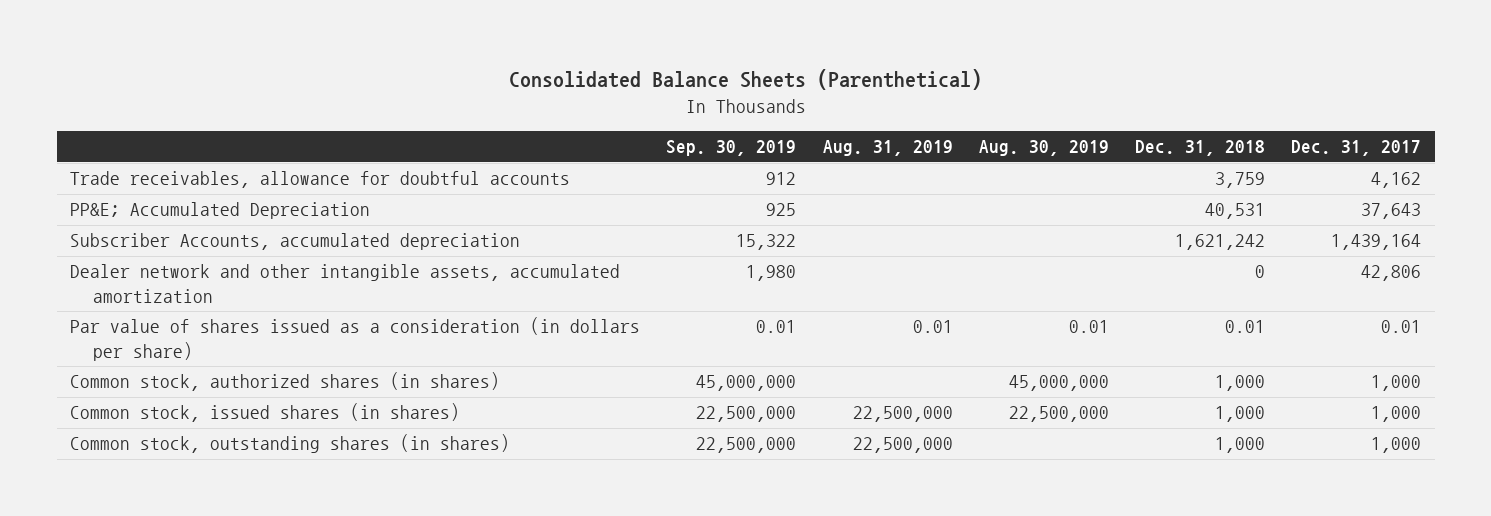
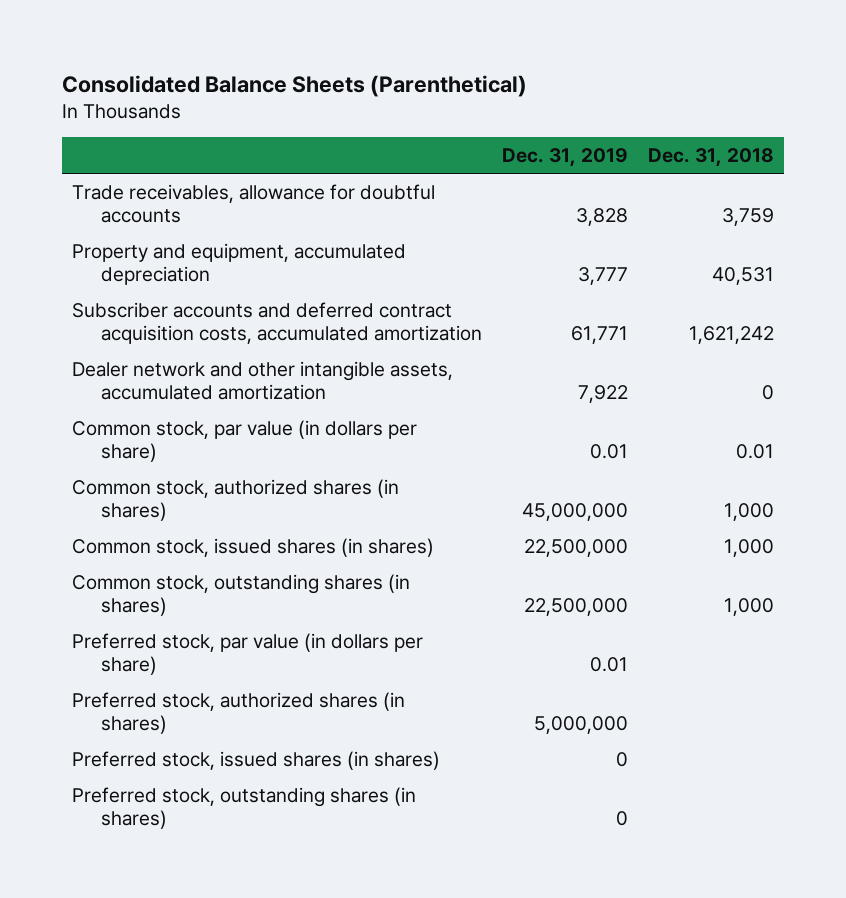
[666,140,797,157] Sep. 30, 2019 -> none
[822,140,953,157] Aug. 31, 2019 -> none
[978,140,1109,157] Aug. 30, 2019 -> none
[1291,140,1422,157] Dec. 31, 2017 -> none
none -> [502,147,629,167] Dec. 31, 2019
[69,202,370,220] PP&E; Accumulated Depreciation -> [71,242,406,285] Property and equipment, accumulated depreciation
[69,233,520,251] Subscriber Accounts, accumulated depreciation -> [71,301,483,344] Subscriber accounts and deferred contract acquisition costs, accumulated amortization
[69,317,640,361] Par value of shares issued as a consideration (in dollars per share) -> [71,419,417,462] Common stock, par value (in dollars per share)
none -> [71,632,423,675] Preferred stock, par value (in dollars per share)
none -> [71,691,405,734] Preferred stock, authorized shares (in shares)
none -> [71,750,440,770] Preferred stock, issued shares (in shares)
none -> [71,786,416,829] Preferred stock, outstanding shares (in shares)

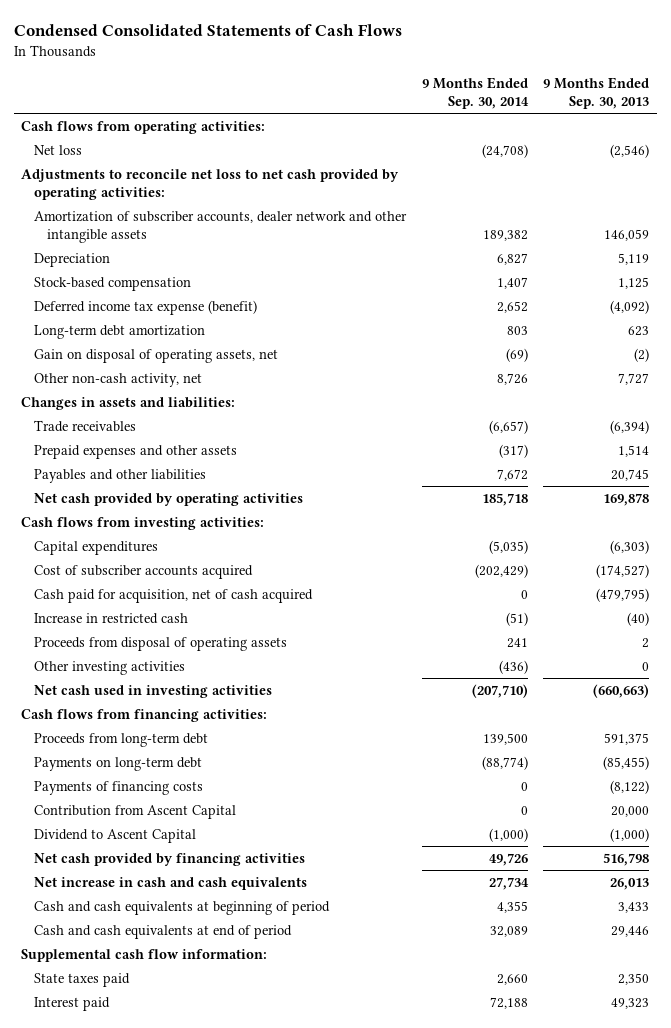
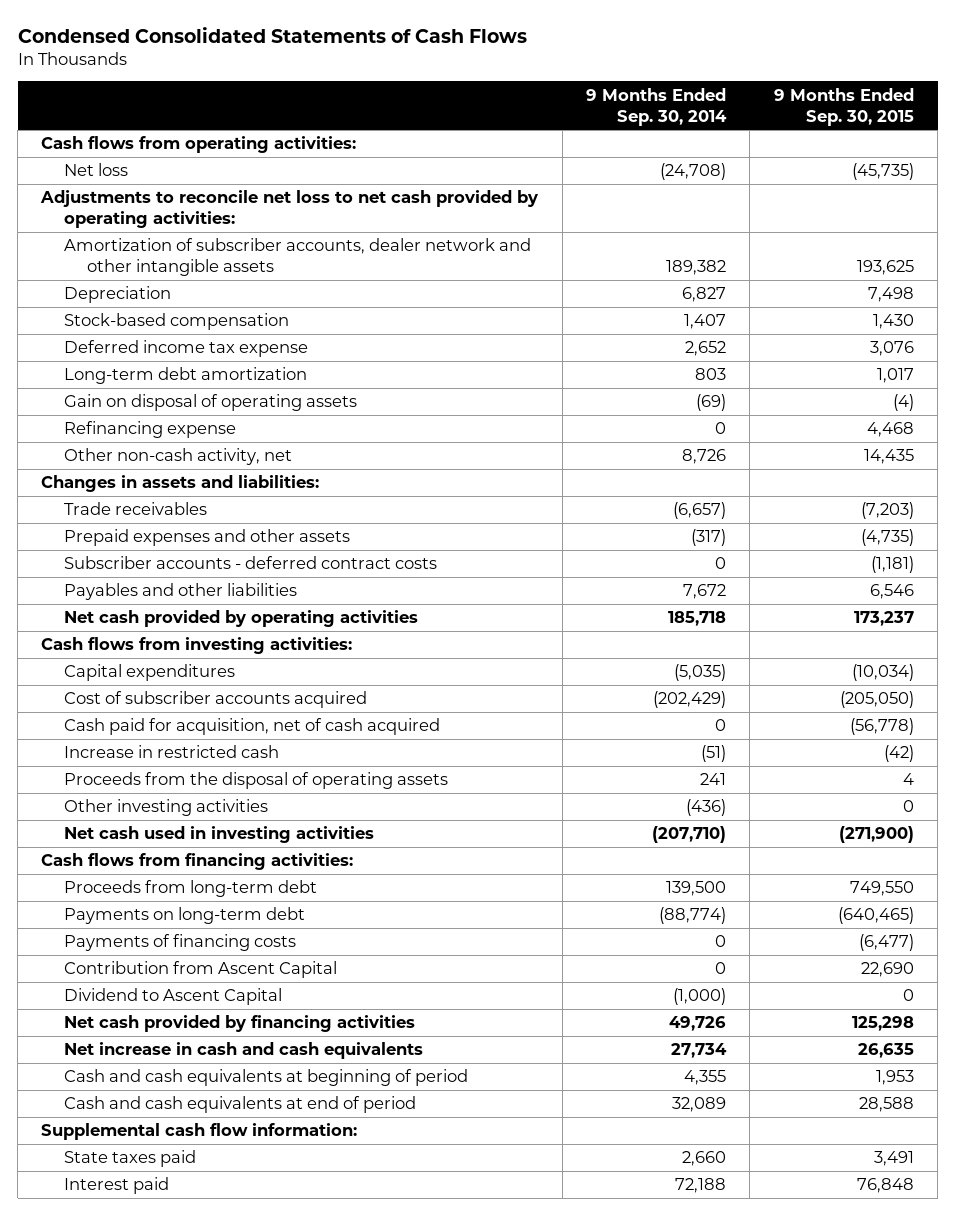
[543,76,650,109] 9 Months Ended Sep. 30, 2013 -> none
none -> [773,87,914,126] 9 Months Ended Sep. 30, 2015
[34,299,258,315] Deferred income tax expense (benefit) -> [63,340,308,358] Deferred income tax expense
[34,348,279,363] Gain on disposal of operating assets, net -> [63,394,357,412] Gain on disposal of operating assets
none -> [63,421,236,439] Refinancing expense
none -> [63,556,437,570] Subscriber accounts - deferred contract costs
[34,636,288,651] Proceeds from disposal of operating assets -> [63,772,448,790] Proceeds from the disposal of operating assets

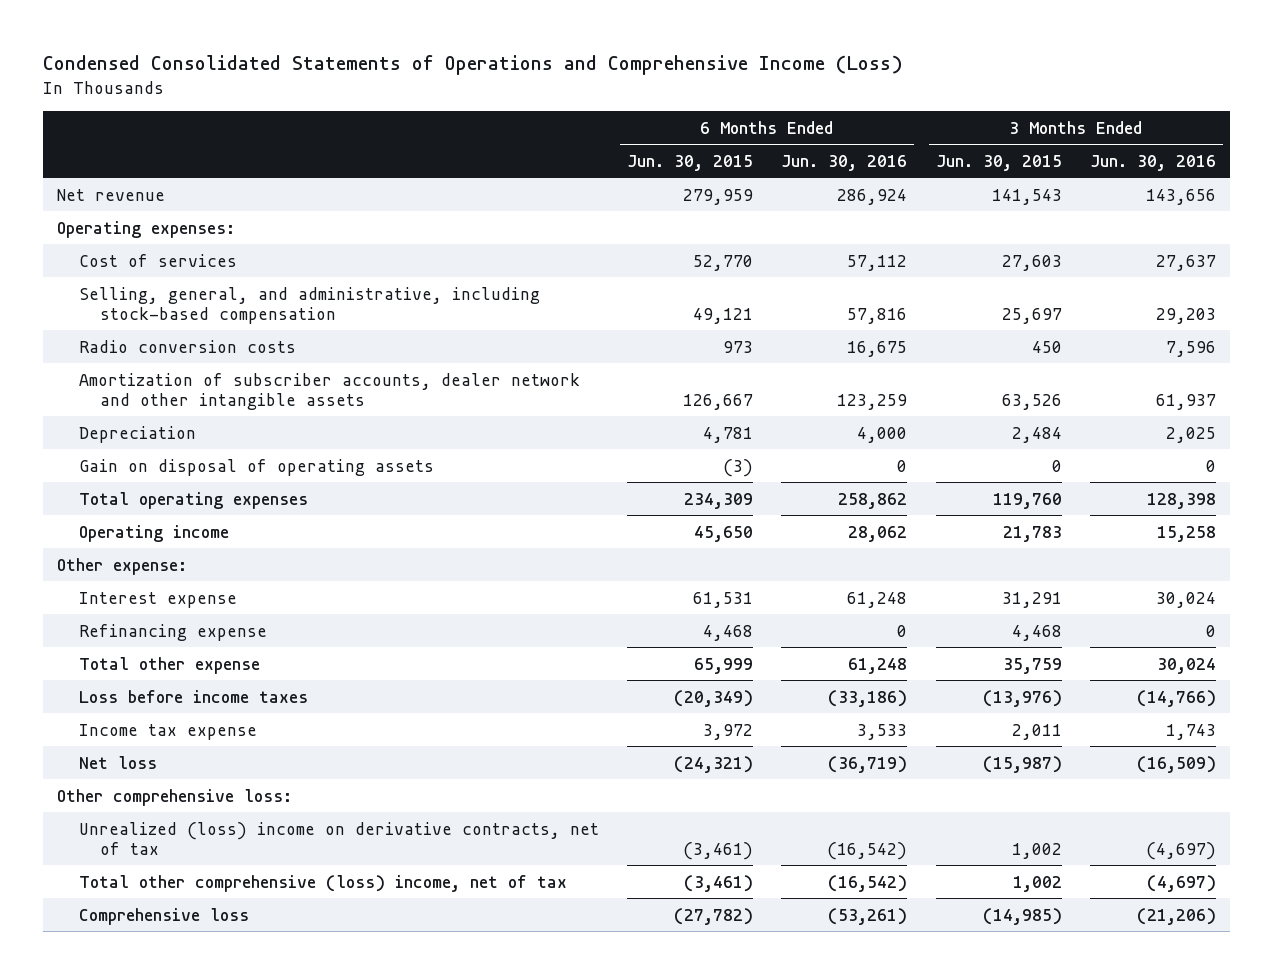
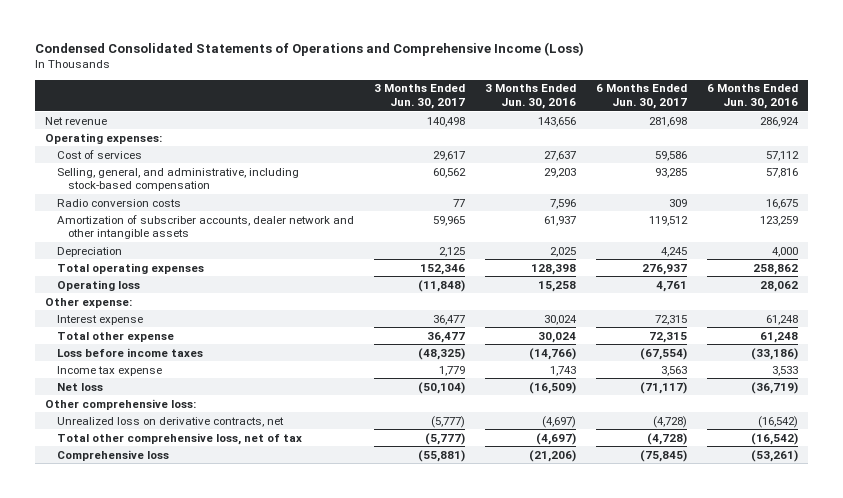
[626,154,753,171] Jun. 30, 2015 -> none
[935,154,1062,171] Jun. 30, 2015 -> none
none -> [373,84,465,110] 3 Months Ended Jun. 30, 2017
none -> [595,84,687,110] 6 Months Ended Jun. 30, 2017
[78,458,434,476] Gain on disposal of operating assets -> none
[78,524,229,542] Operating income -> [56,279,140,291] Operating loss
[78,623,267,641] Refinancing expense -> none
[78,821,599,855] Unrealized (loss) income on derivative contracts, net of tax -> [56,416,284,427] Unrealized loss on derivative contracts, net
[78,874,567,892] Total other comprehensive (loss) income, net of tax -> [56,432,302,445] Total other comprehensive loss, net of tax

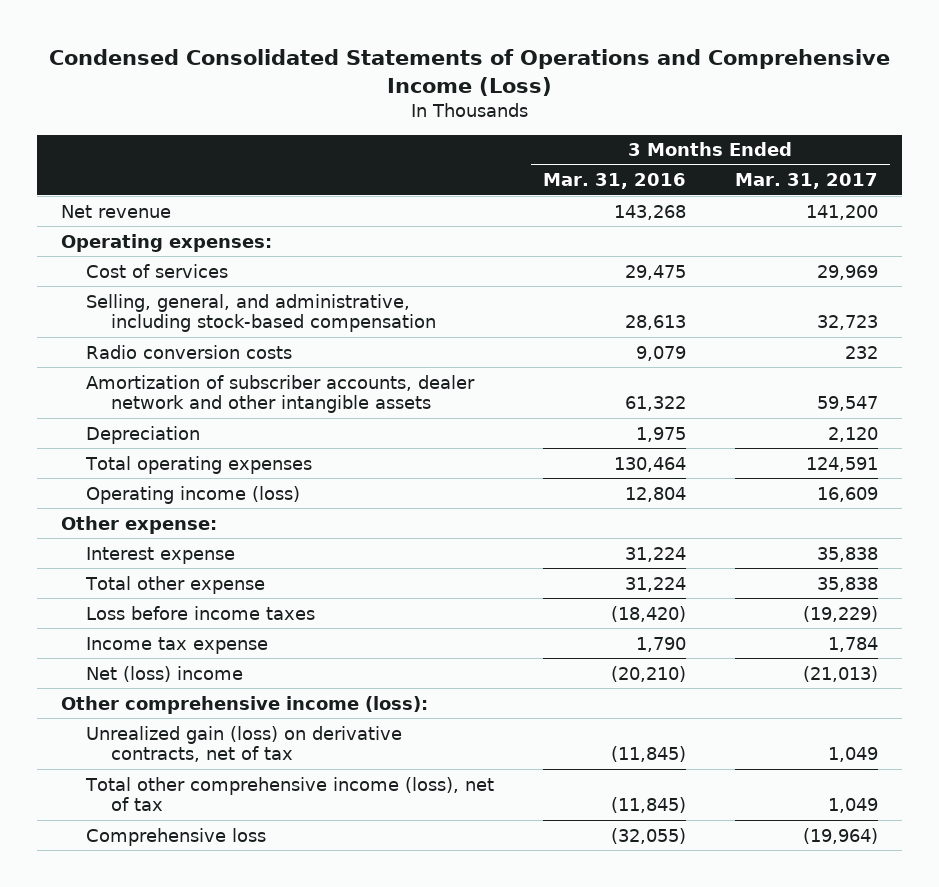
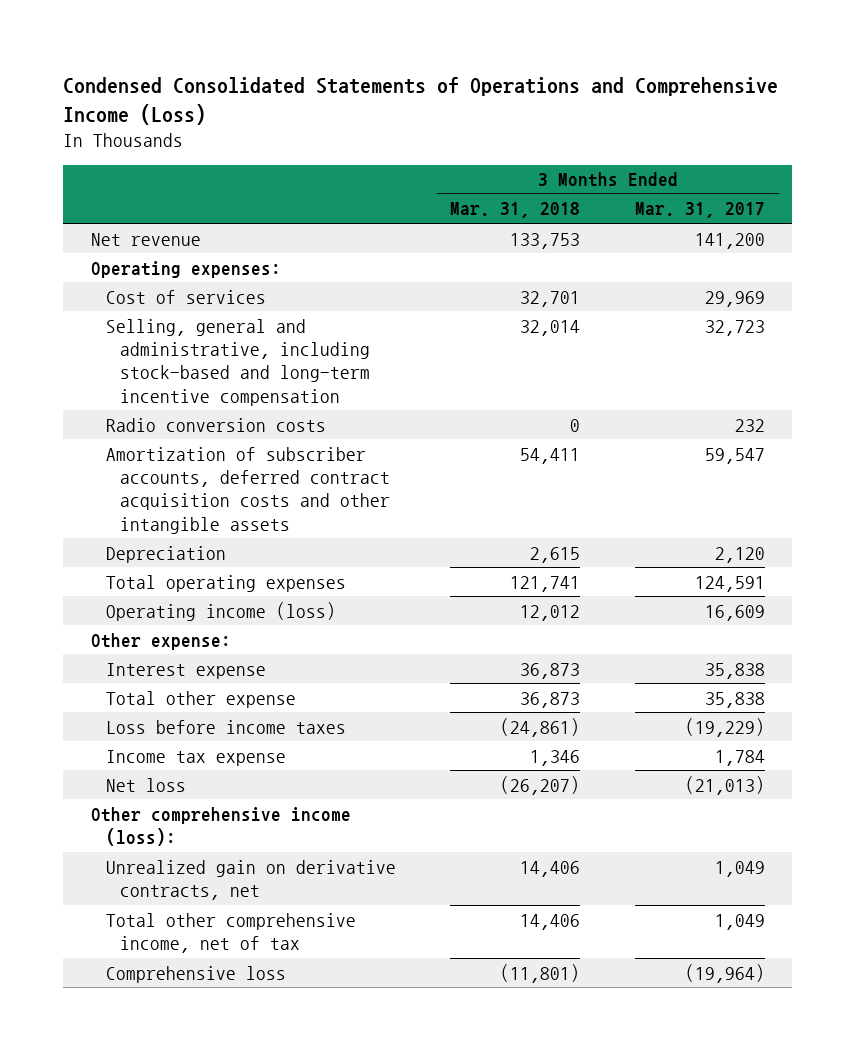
[542,173,686,190] Mar. 31, 2016 -> none
none -> [450,202,581,219] Mar. 31, 2018
[86,293,436,333] Selling, general, and administrative, including stock-based compensation -> [105,318,371,406] Selling, general and administrative, including stock-based and long-term incentive compensation
[86,374,476,414] Amortization of subscriber accounts, dealer network and other intangible assets -> [105,446,391,534] Amortization of subscriber accounts, deferred contract acquisition costs and other intangible assets
[86,665,244,682] Net (loss) income -> [105,777,186,792] Net loss
[86,725,403,763] Unrealized gain (loss) on derivative contracts, net of tax -> [105,859,396,900] Unrealized gain on derivative contracts, net
[85,776,495,812] Total other comprehensive income (loss), net of tax -> [105,912,356,953] Total other comprehensive income, net of tax

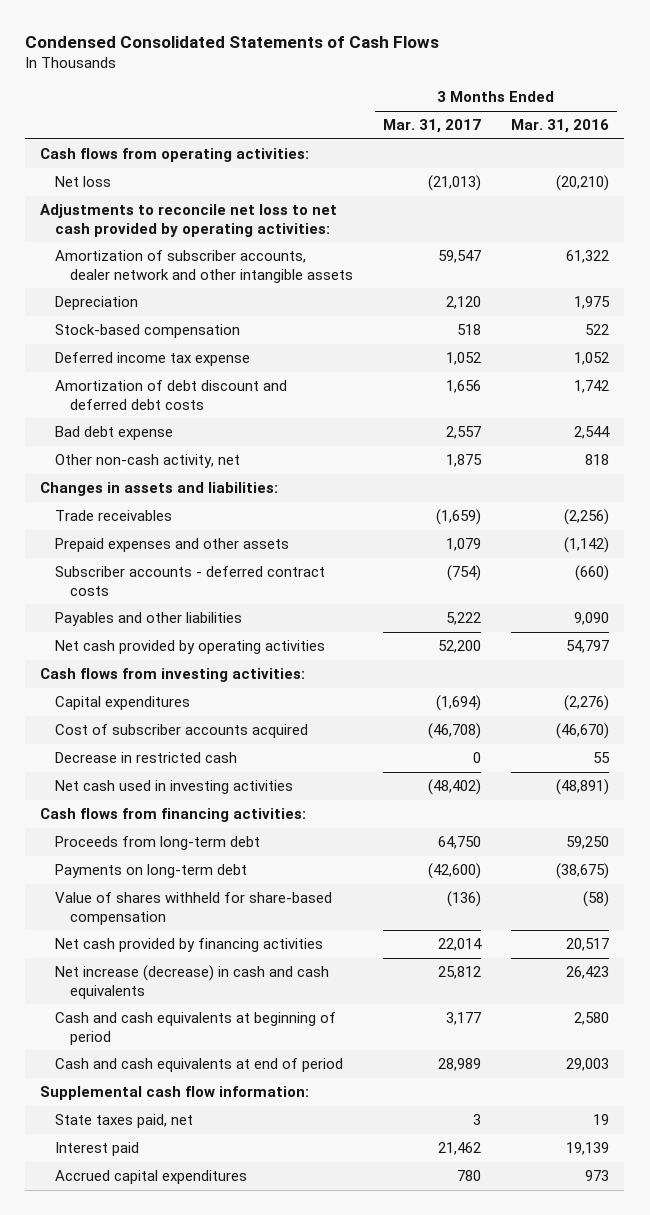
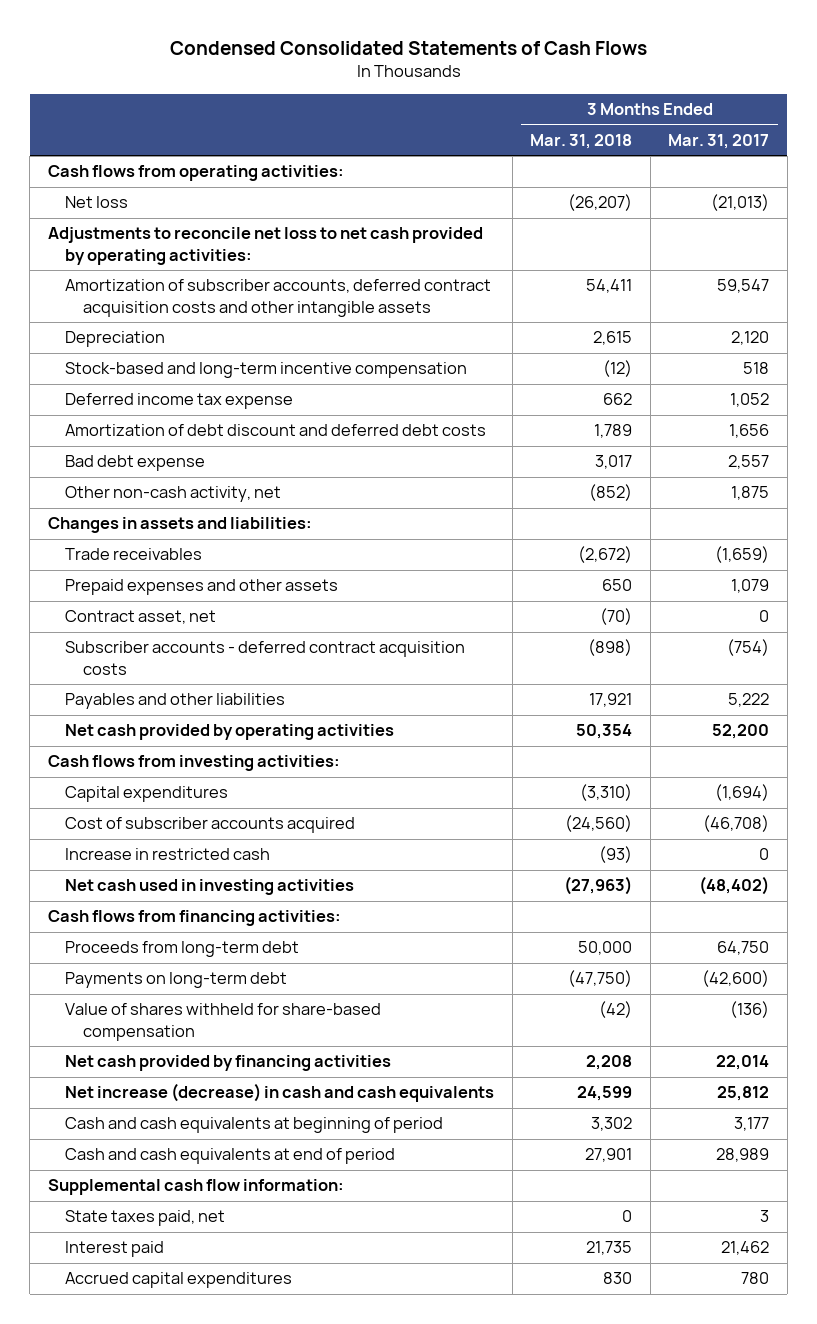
[511,119,610,134] Mar. 31, 2016 -> none
none -> [530,133,633,149] Mar. 31, 2018
[55,250,353,283] Amortization of subscriber accounts, dealer network and other intangible assets -> [65,279,492,317] Amortization of subscriber accounts, deferred contract acquisition costs and other intangible assets
[55,324,241,339] Stock-based compensation -> [65,362,468,379] Stock-based and long-term incentive compensation
none -> [65,610,217,625] Contract asset, net
[55,566,326,596] Subscriber accounts - deferred contract costs -> [65,641,466,675] Subscriber accounts - deferred contract acquisition costs
[55,752,238,764] Decrease in restricted cash -> [65,848,271,861] Increase in restricted cash

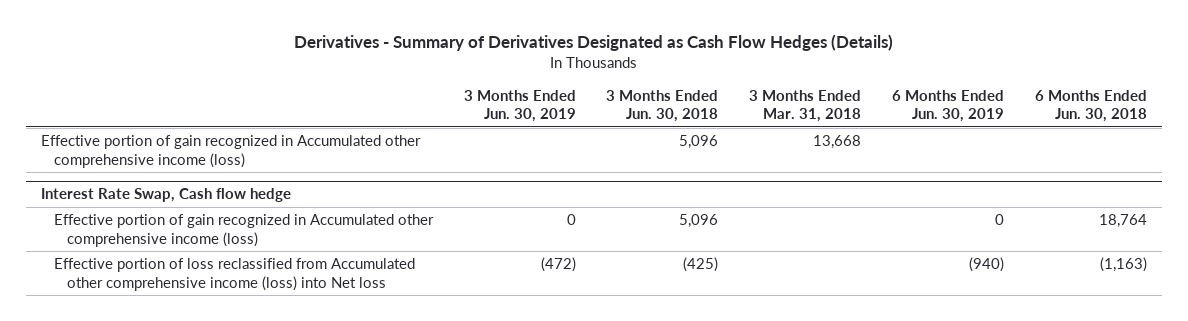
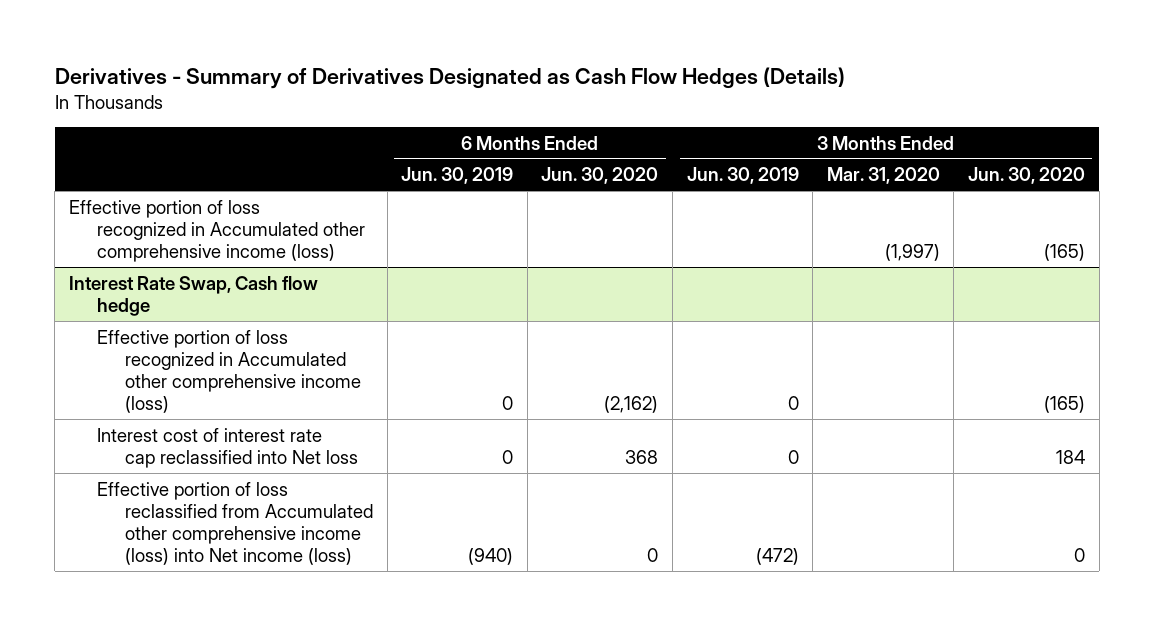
[606,89,719,123] 3 Months Ended Jun. 30, 2018 -> none
[749,89,862,123] 3 Months Ended Mar. 31, 2018 -> none
[1034,89,1147,123] 6 Months Ended Jun. 30, 2018 -> none
none -> [541,167,659,185] Jun. 30, 2020
none -> [826,167,940,185] Mar. 31, 2020
none -> [968,167,1086,185] Jun. 30, 2020
[41,134,422,168] Effective portion of gain recognized in Accumulated other comprehensive income (loss) -> [68,199,366,262] Effective portion of loss recognized in Accumulated other comprehensive income (loss)
[54,213,435,247] Effective portion of gain recognized in Accumulated other comprehensive income (loss) -> [97,329,362,414] Effective portion of loss recognized in Accumulated other comprehensive income (loss)
none -> [97,427,359,468] Interest cost of interest rate cap reclassified into Net loss
[54,257,416,291] Effective portion of loss reclassified from Accumulated other comprehensive income (loss) into Net loss -> [97,481,374,566] Effective portion of loss reclassified from Accumulated other comprehensive income (loss) into Net income (loss)

